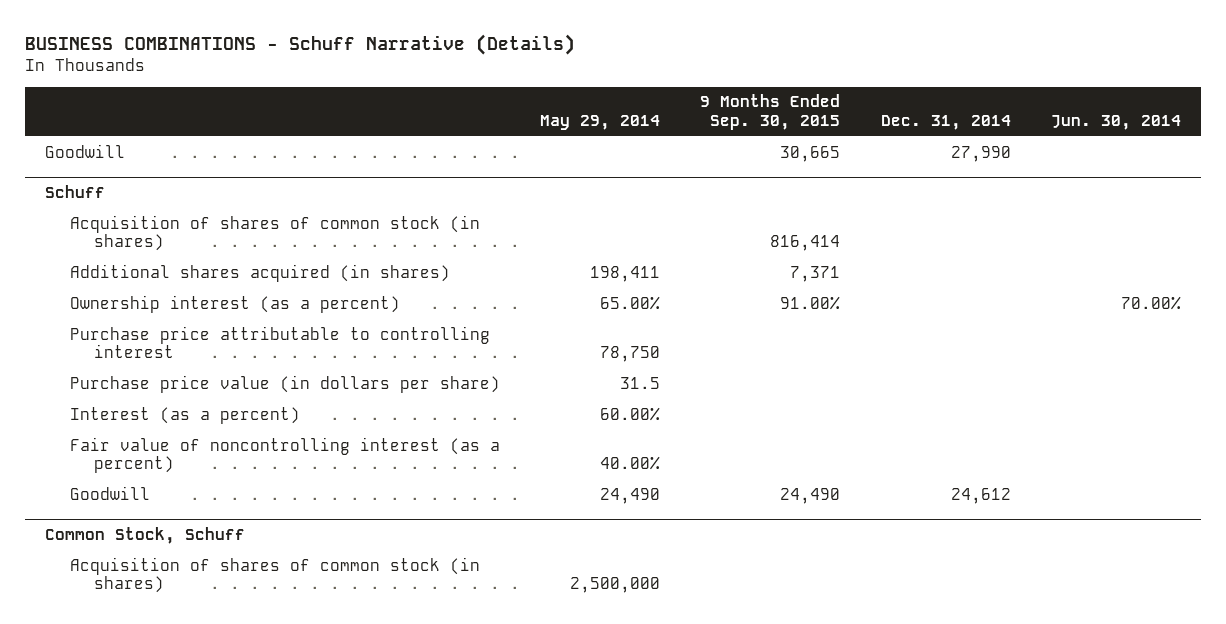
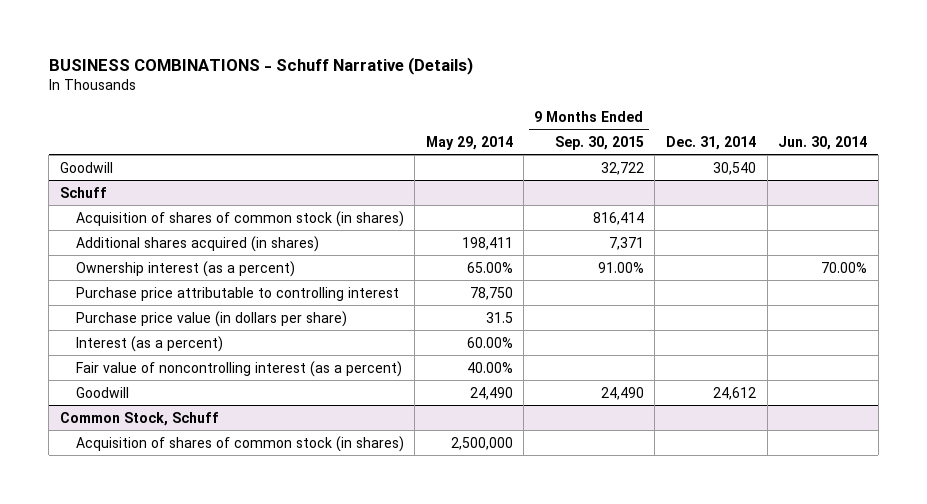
[780,145,841,162] 30,665 -> [600,161,644,175] 32,722
[950,145,1011,162] 27,990 -> [713,161,757,175] 30,540

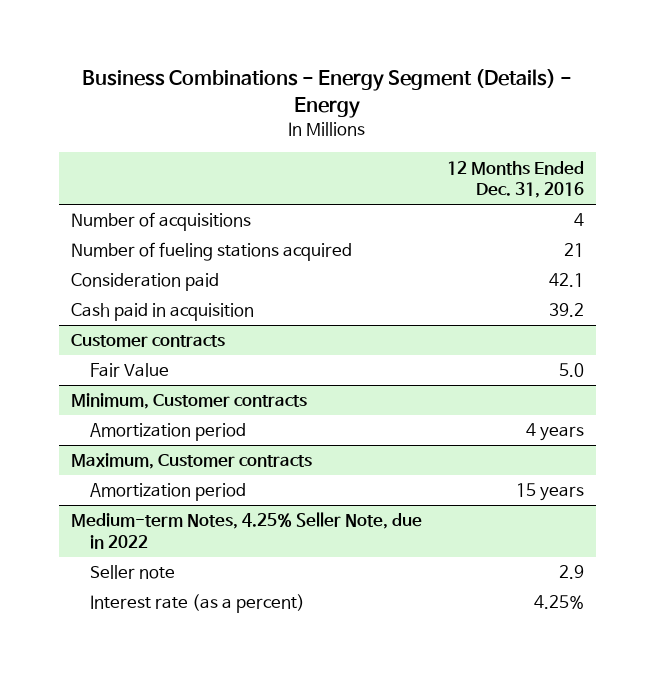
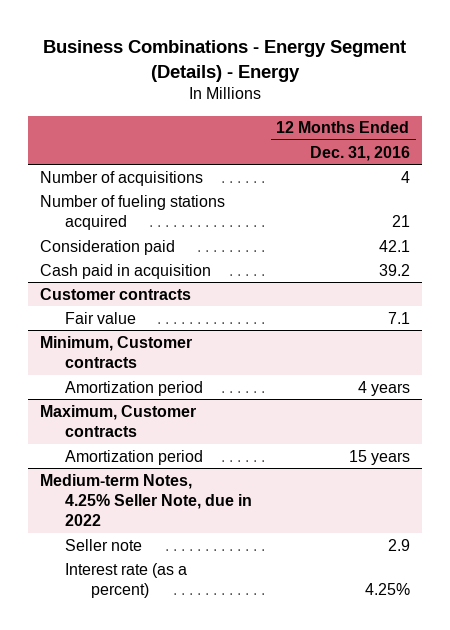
[89,363,169,378] Fair Value -> [65,311,137,324] Fair value
[558,363,584,378] 5.0 -> [387,311,410,324] 7.1

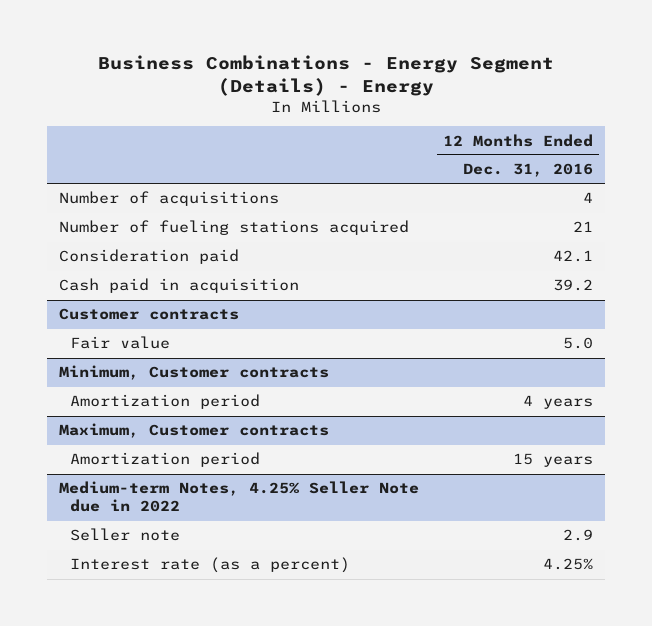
[387,311,410,324] 7.1 -> [563,337,594,350] 5.0
[40,473,253,527] Medium-term Notes, 4.25% Seller Note, due in 2022 -> [58,481,419,513] Medium-term Notes, 4.25% Seller Note due in 2022

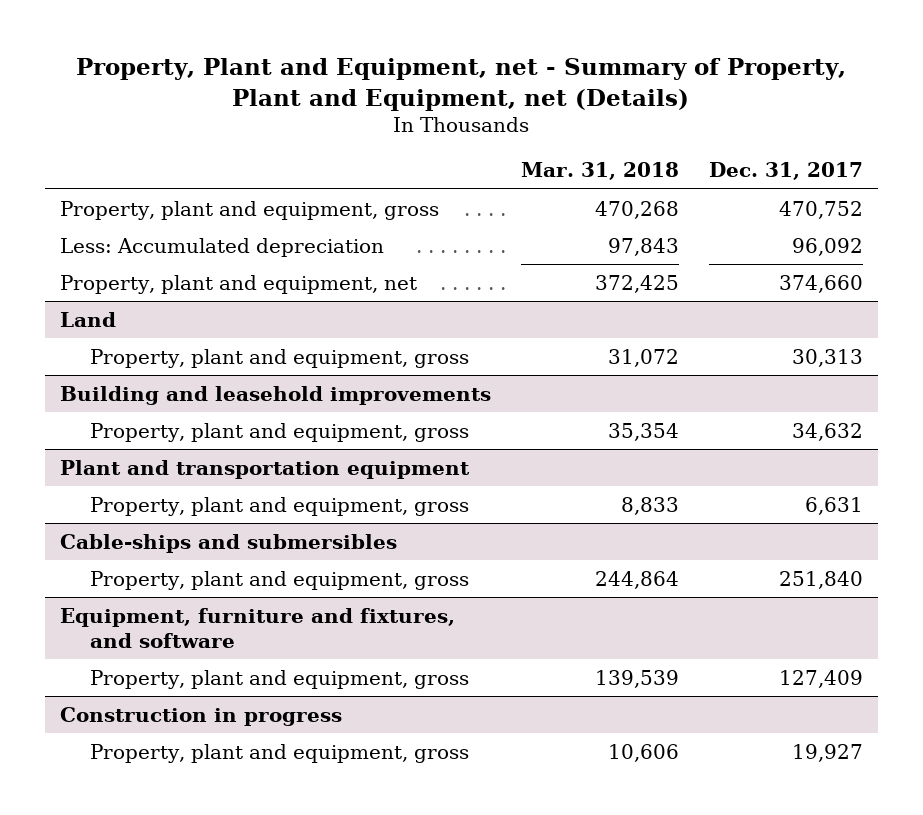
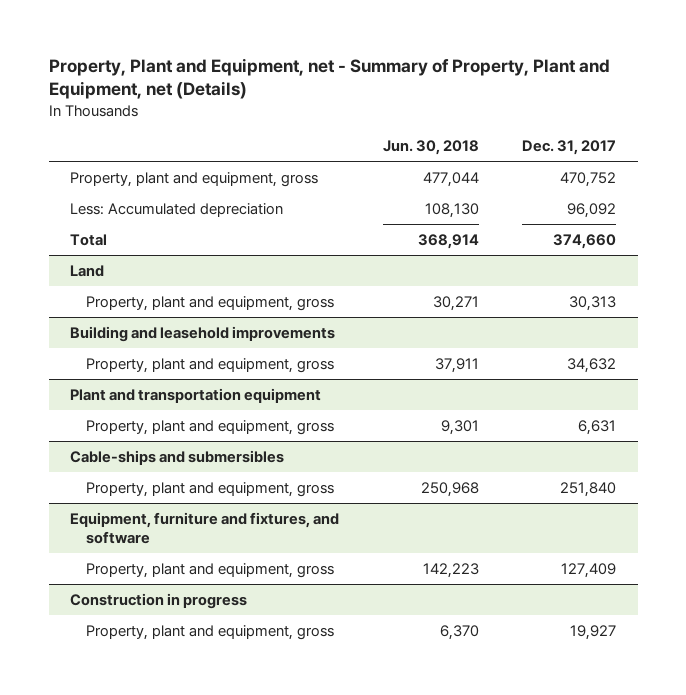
[520,162,679,181] Mar. 31, 2018 -> none
none -> [382,140,479,156] Jun. 30, 2018
[59,274,417,294] Property, plant and equipment, net -> [70,233,108,246] Total

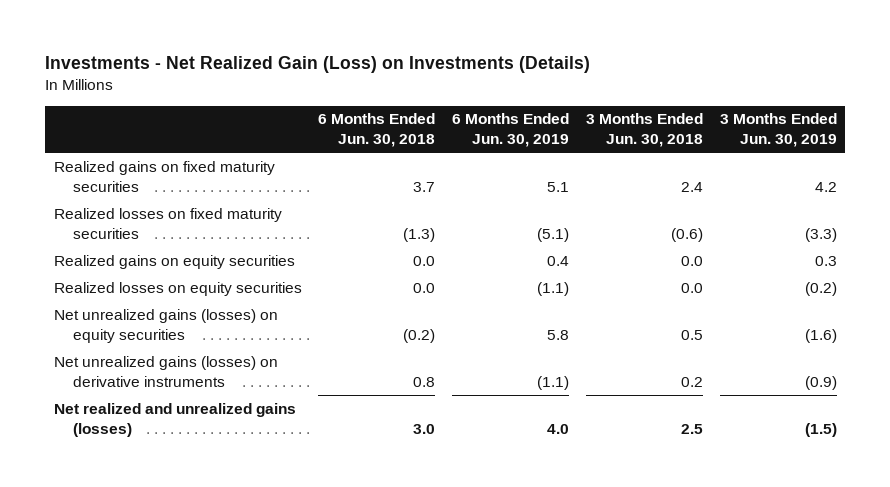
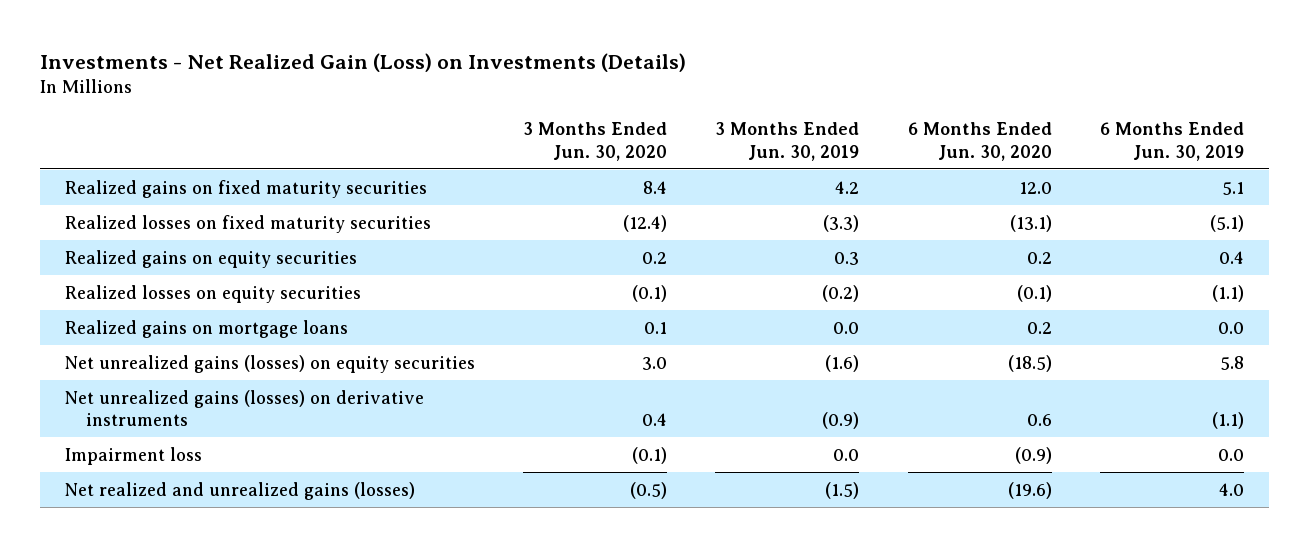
[318,113,436,148] 6 Months Ended Jun. 30, 2018 -> none
[585,113,703,148] 3 Months Ended Jun. 30, 2018 -> none
none -> [523,121,668,161] 3 Months Ended Jun. 30, 2020
none -> [907,121,1052,161] 6 Months Ended Jun. 30, 2020
none -> [64,319,348,338] Realized gains on mortgage loans
none -> [64,446,202,465] Impairment loss

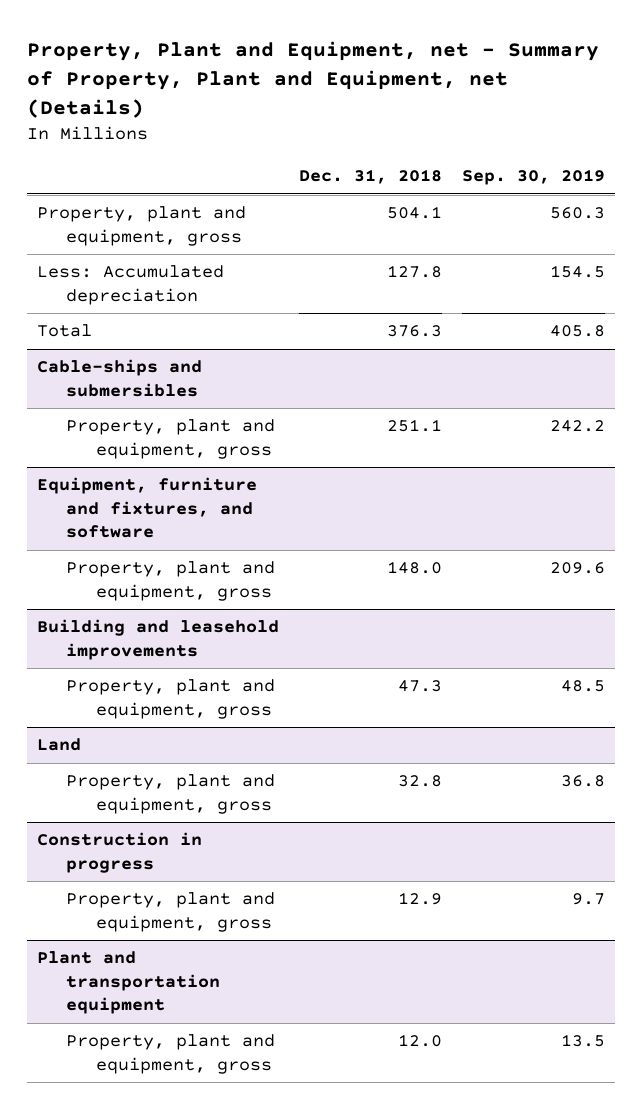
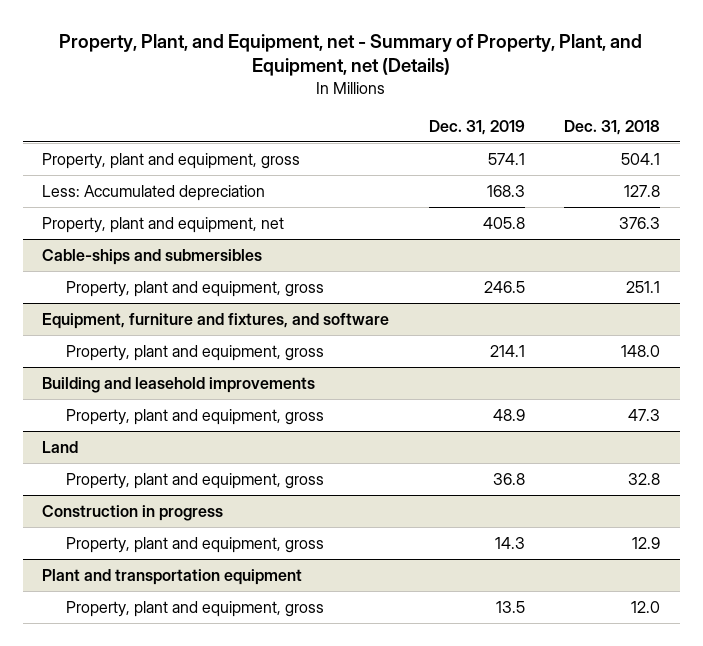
[27,41,600,118] Property, Plant and Equipment, net - Summary of Property, Plant and Equipment, net (Details) -> [59,33,643,77] Property, Plant, and Equipment, net - Summary of Property, Plant, and Equipment, net (Details)
[462,169,606,186] Sep. 30, 2019 -> none
none -> [428,119,525,135] Dec. 31, 2019
[37,324,93,338] Total -> [42,216,285,233] Property, plant and equipment, net

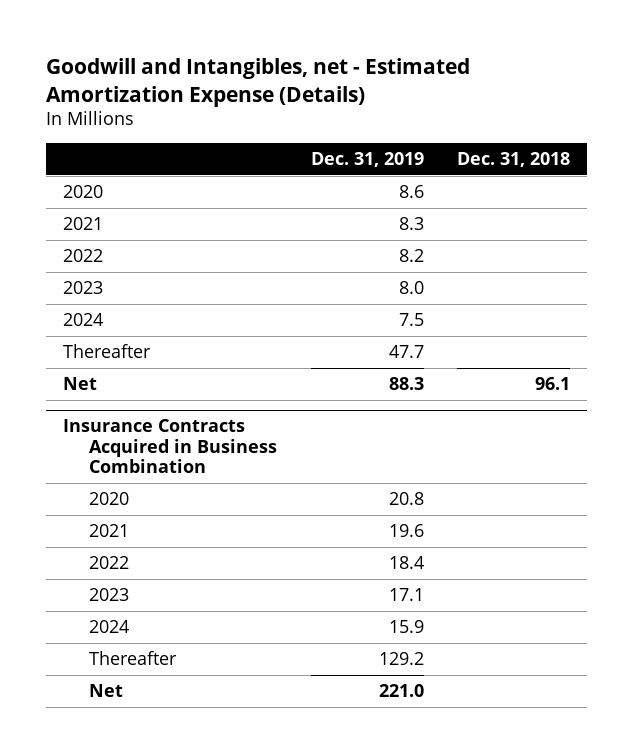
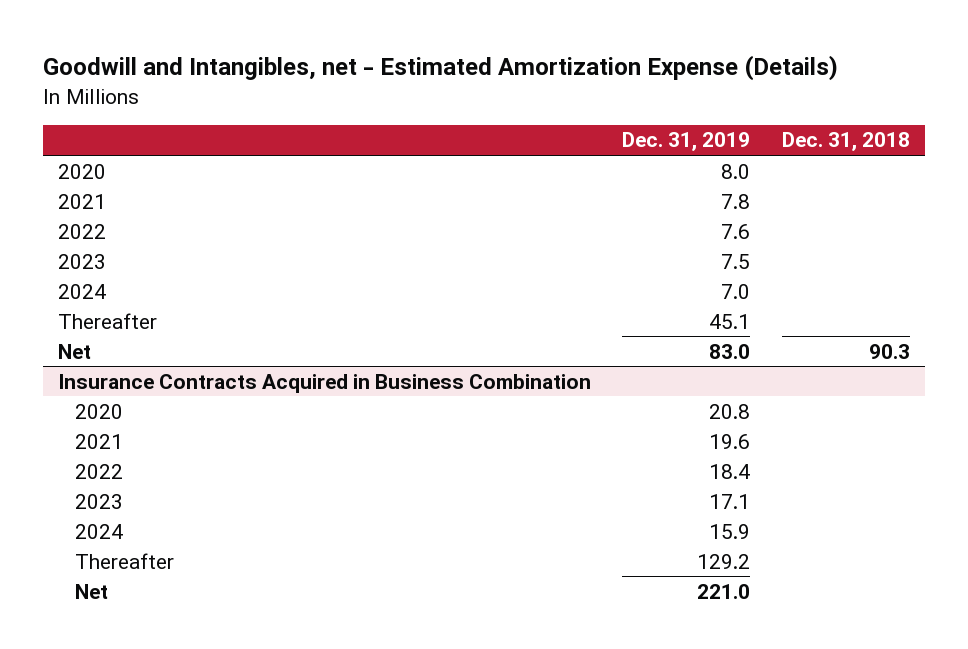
[398,185,424,199] 8.6 -> [721,163,751,179] 8.0
[398,217,424,231] 8.3 -> [721,193,751,209] 7.8
[398,249,424,263] 8.2 -> [721,223,751,239] 7.6
[398,281,424,295] 8.0 -> [721,253,751,269] 7.5
[398,313,424,327] 7.5 -> [721,283,751,299] 7.0
[388,345,424,359] 47.7 -> [709,313,751,329] 45.1
[388,377,424,391] 88.3 -> [709,343,751,359] 83.0
[535,377,571,391] 96.1 -> [868,343,910,359] 90.3

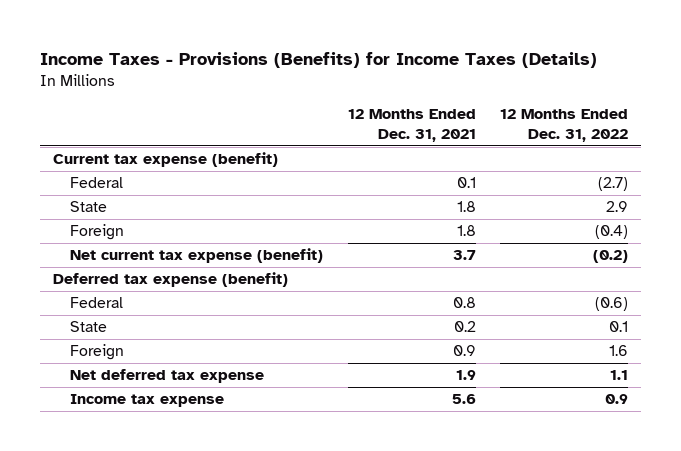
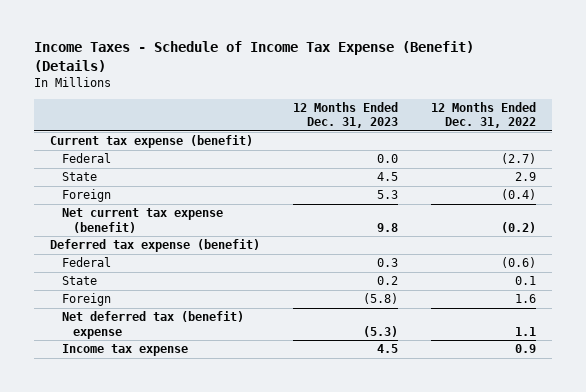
[40,51,598,68] Income Taxes - Provisions (Benefits) for Income Taxes (Details) -> [34,41,475,72] Income Taxes - Schedule of Income Tax Expense (Benefit) (Details)
[347,108,476,143] 12 Months Ended Dec. 31, 2021 -> none
none -> [293,101,399,129] 12 Months Ended Dec. 31, 2023
[70,369,265,384] Net deferred tax expense -> [61,311,244,339] Net deferred tax (benefit) expense

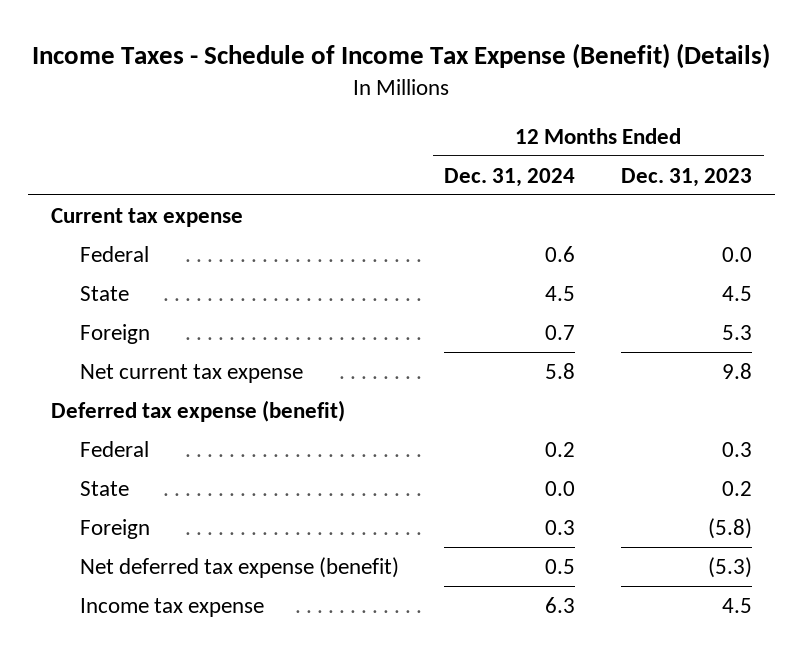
[431,101,537,129] 12 Months Ended Dec. 31, 2022 -> none
none -> [444,167,576,187] Dec. 31, 2024
[50,135,254,149] Current tax expense (benefit) -> [50,207,243,227] Current tax expense
[61,208,223,233] Net current tax expense (benefit) -> [79,363,303,383] Net current tax expense
[61,311,244,339] Net deferred tax (benefit) expense -> [79,556,399,578] Net deferred tax expense (benefit)

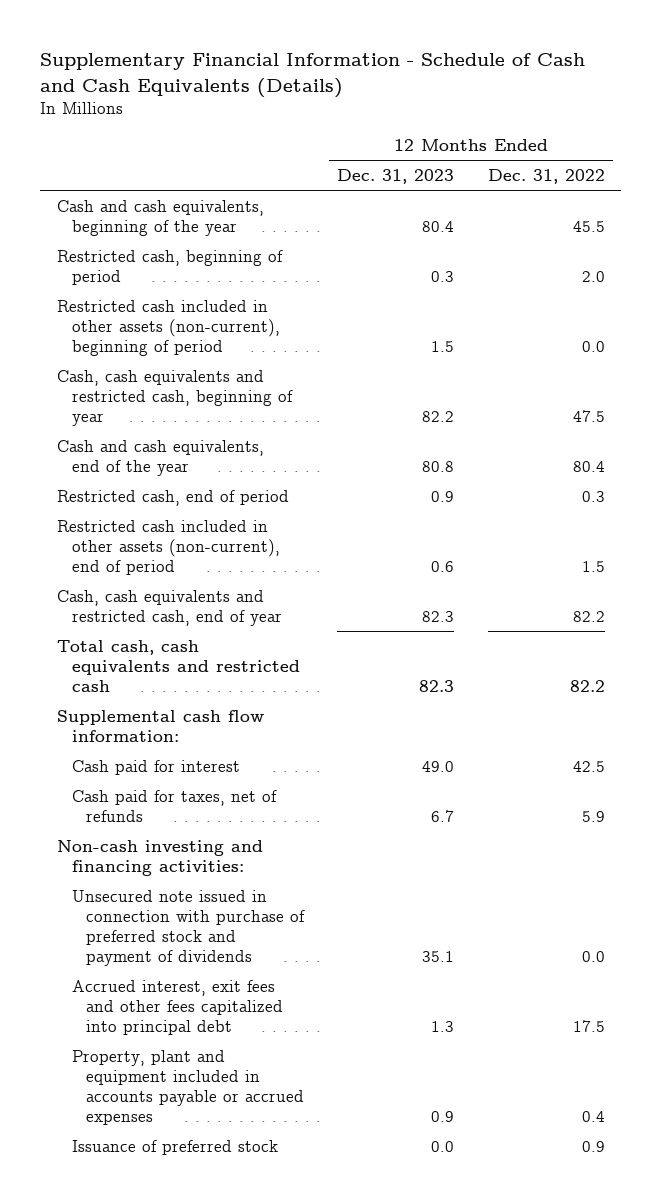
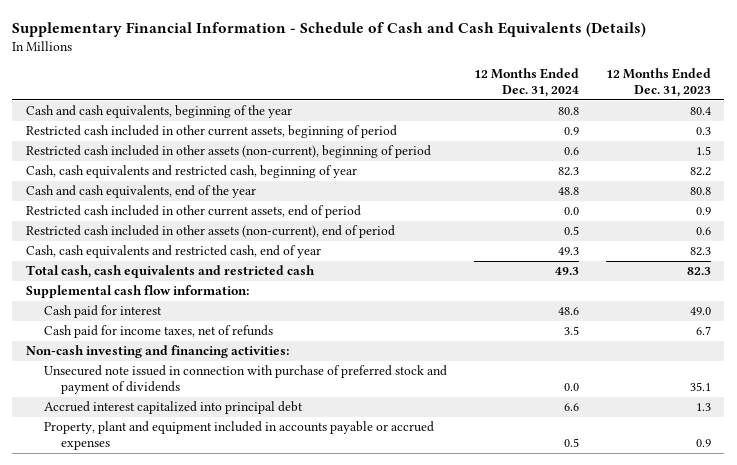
[487,169,605,185] Dec. 31, 2022 -> none
none -> [473,68,579,98] 12 Months Ended Dec. 31, 2024
[56,249,283,285] Restricted cash, beginning of period -> [25,125,397,139] Restricted cash included in other current assets, beginning of period
[56,489,289,506] Restricted cash, end of period -> [25,205,361,219] Restricted cash included in other current assets, end of period
[71,789,277,822] Cash paid for taxes, net of refunds -> [43,325,273,339] Cash paid for income taxes, net of refunds
[71,979,284,1035] Accrued interest, exit fees and other fees capitalized into principal debt -> [43,401,303,415] Accrued interest capitalized into principal debt
[71,1139,278,1155] Issuance of preferred stock -> none

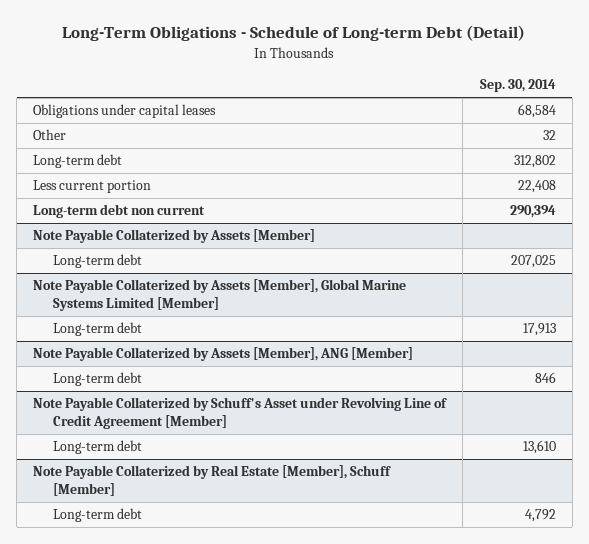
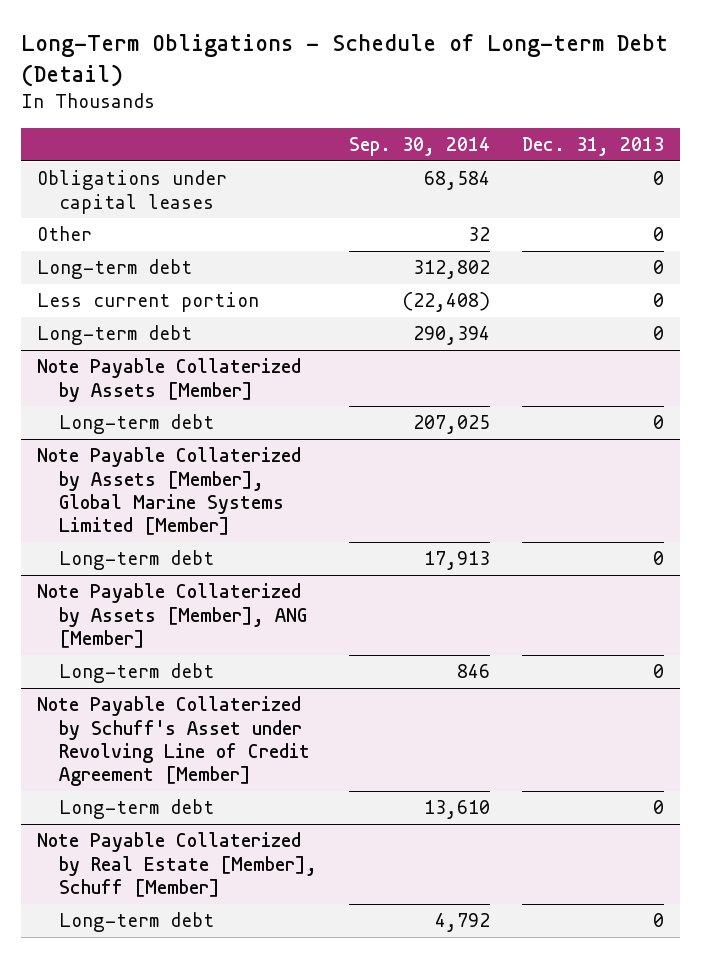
none -> [521,137,664,157] Dec. 31, 2013
[517,180,556,194] 22,408 -> [401,292,490,313] (22,408)
[33,204,206,219] Long-term debt non current -> [36,325,192,346] Long-term debt

